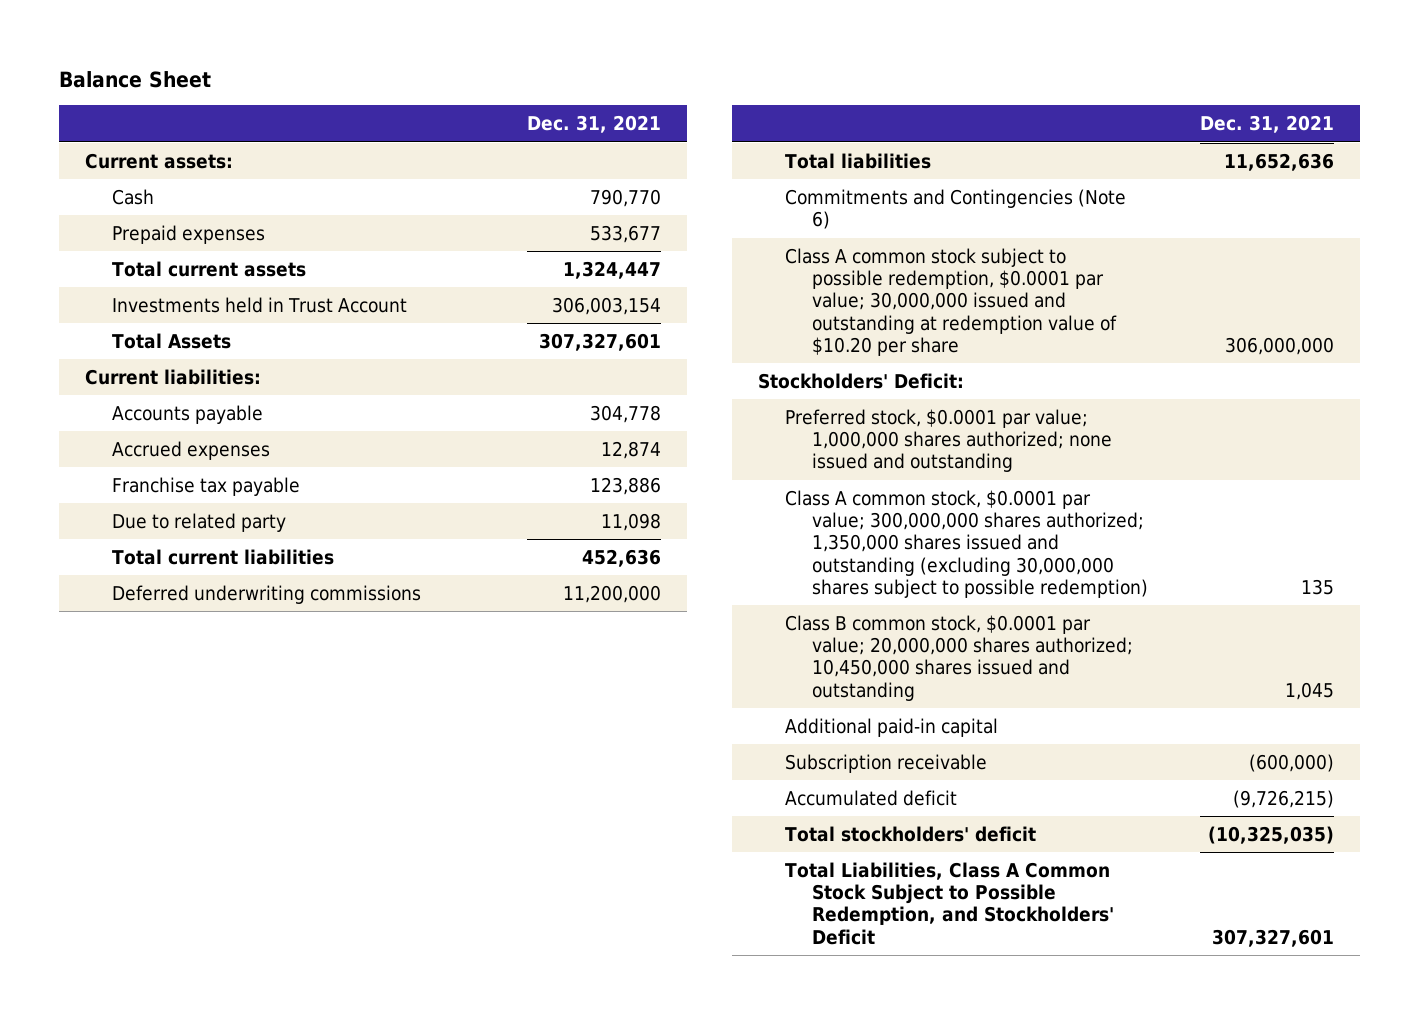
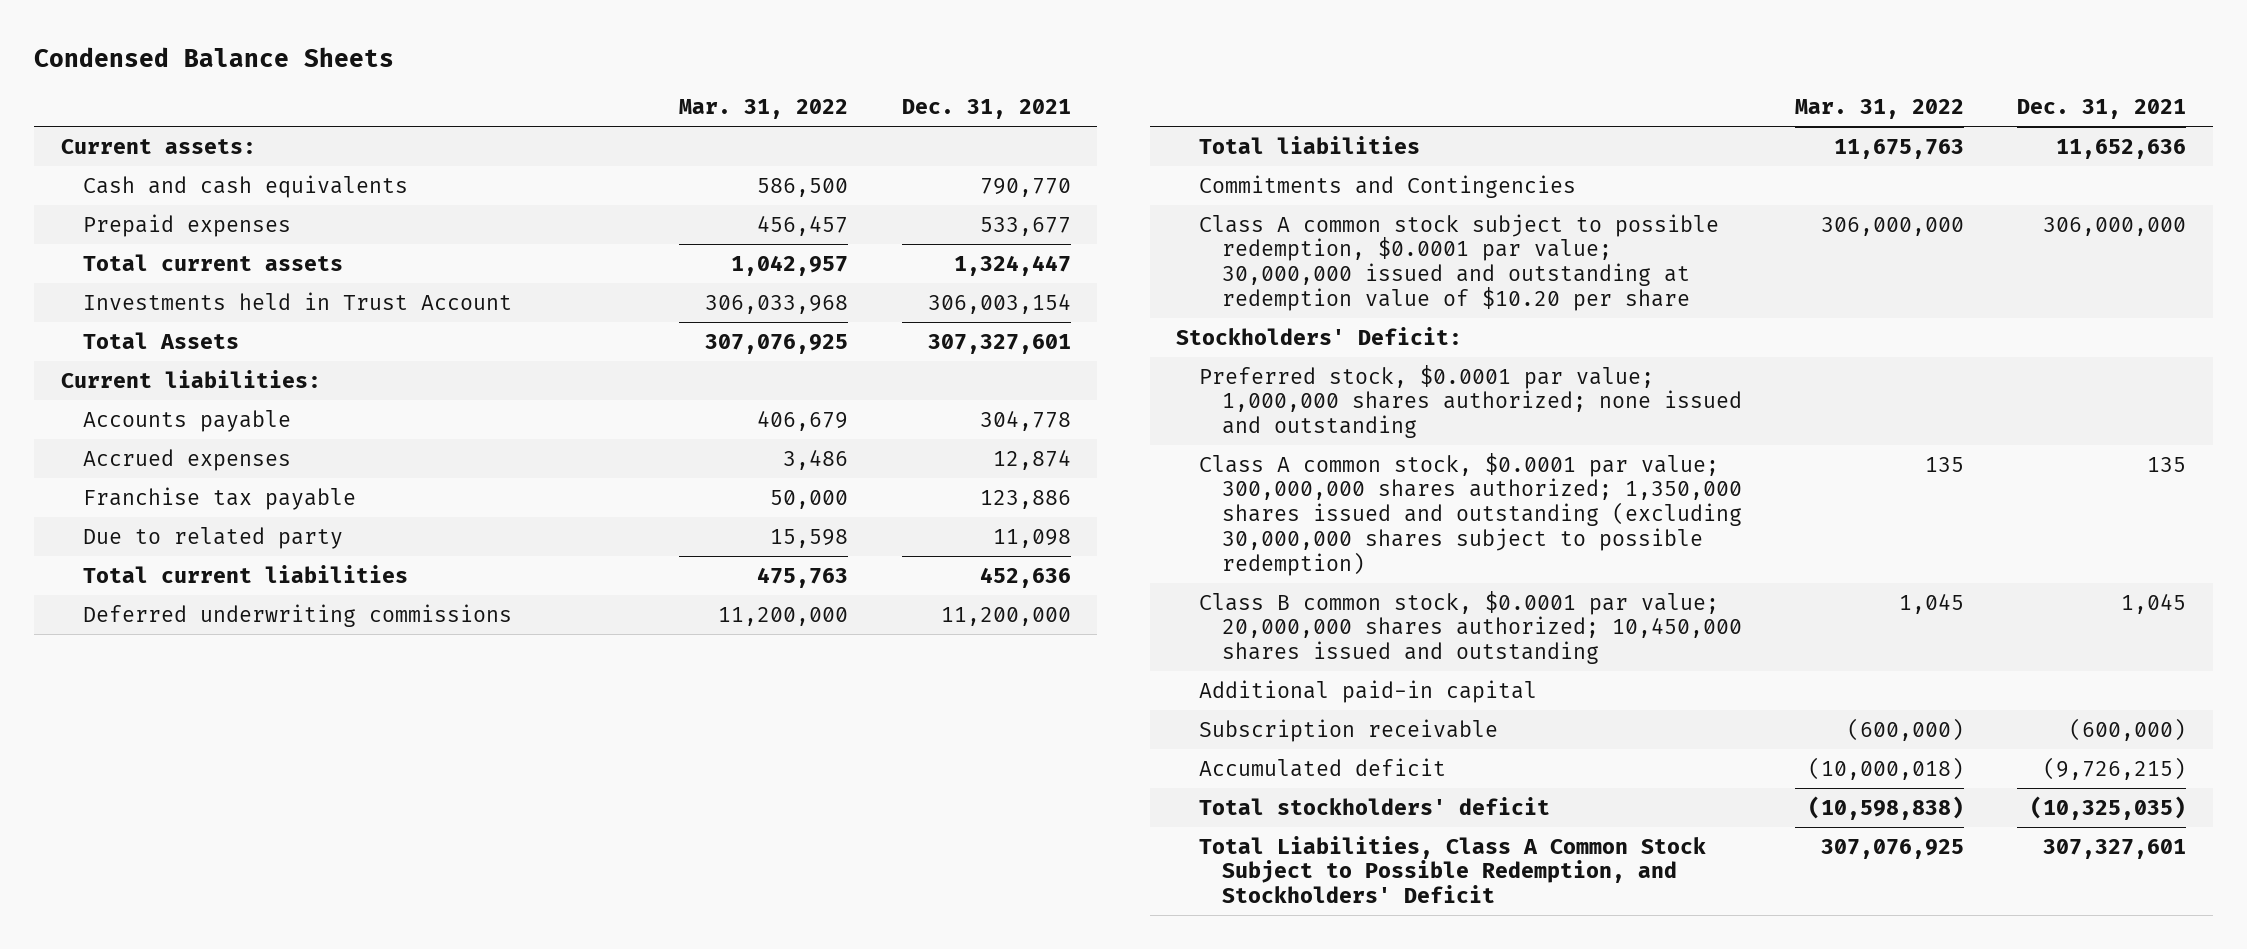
[58,71,211,89] Balance Sheet -> [34,46,395,67] Condensed Balance Sheets
none -> [679,99,849,120] Mar. 31, 2022
[111,188,154,205] Cash -> [83,174,409,198] Cash and cash equivalents
[785,188,1127,230] Commitments and Contingencies (Note 6) -> [1198,174,1576,198] Commitments and Contingencies

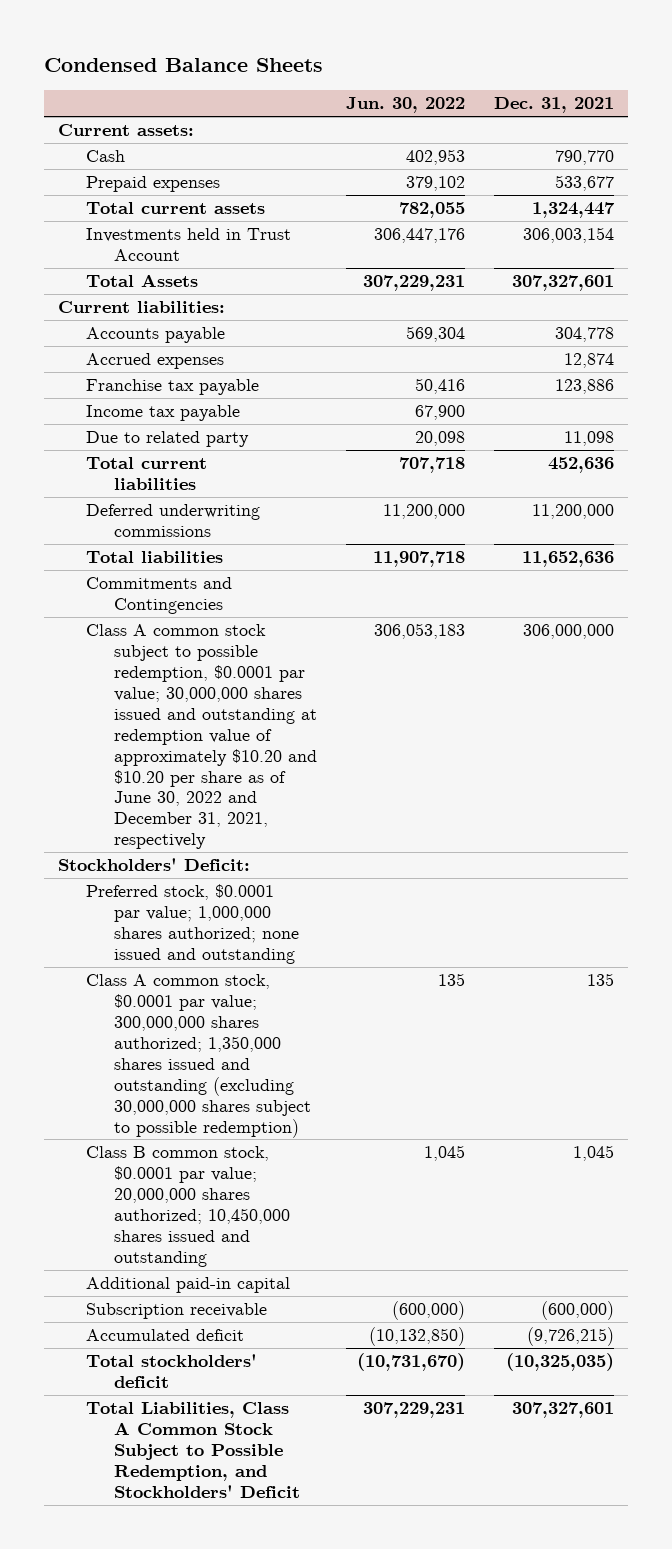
[679,99,849,120] Mar. 31, 2022 -> none
none -> [345,97,465,114] Jun. 30, 2022
[83,174,409,198] Cash and cash equivalents -> [86,150,126,163] Cash
none -> [86,405,241,422] Income tax payable
[1198,213,1719,311] Class A common stock subject to possible redemption, $0.0001 par value; 30,000,000 issued and outstanding at redemption value of $10.20 per share -> [86,624,317,850] Class A common stock subject to possible redemption, $0.0001 par value; 30,000,000 shares issued and outstanding at redemption value of approximately $10.20 and $10.20 per share as of June 30, 2022 and December 31, 2021, respectively

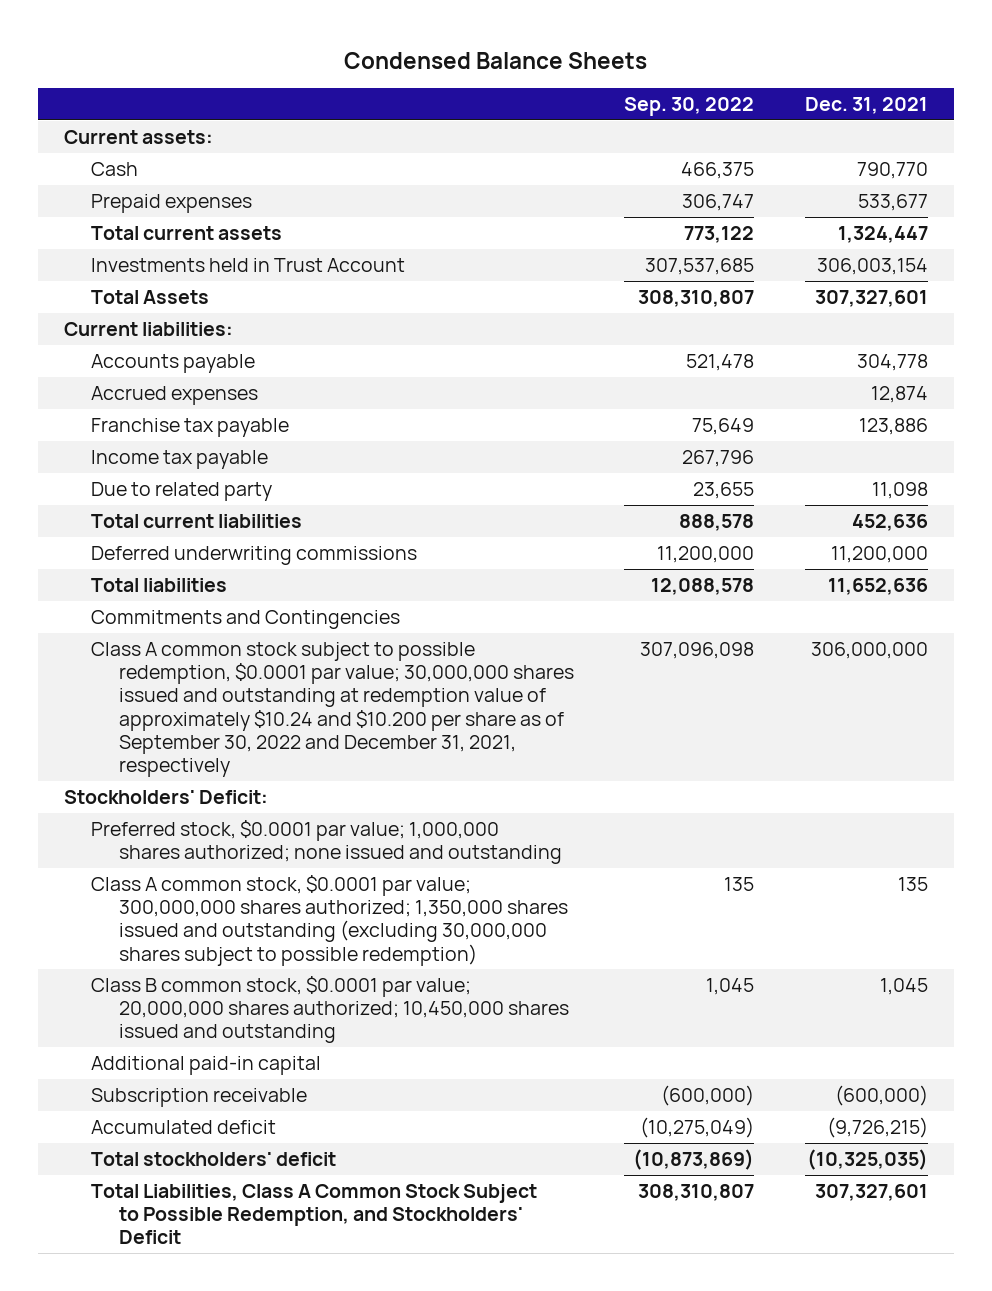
[345,97,465,114] Jun. 30, 2022 -> none
none -> [624,97,755,117] Sep. 30, 2022
[86,624,317,850] Class A common stock subject to possible redemption, $0.0001 par value; 30,000,000 shares issued and outstanding at redemption value of approximately $10.20 and $10.20 per share as of June 30, 2022 and December 31, 2021, respectively -> [91,641,574,778] Class A common stock subject to possible redemption, $0.0001 par value; 30,000,000 shares issued and outstanding at redemption value of approximately $10.24 and $10.200 per share as of September 30, 2022 and December 31, 2021, respectively

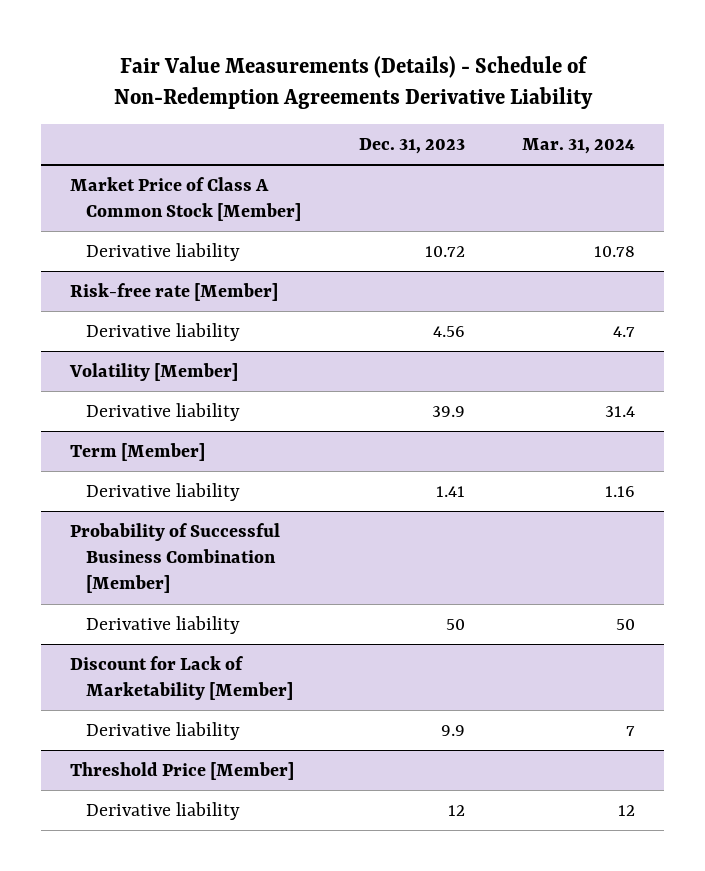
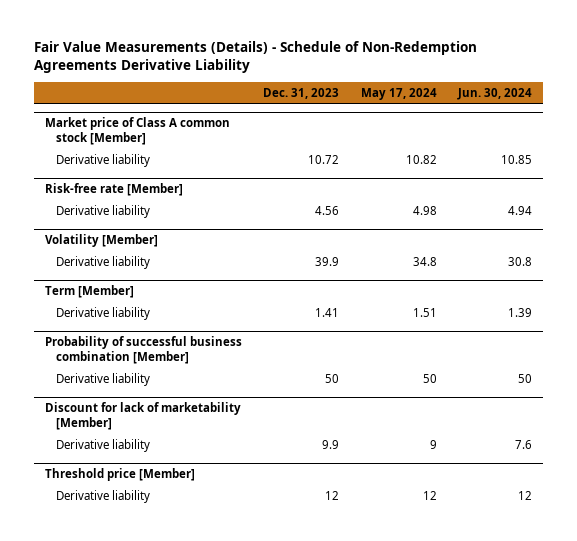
[522,138,636,155] Mar. 31, 2024 -> none
none -> [360,87,437,100] May 17, 2024
none -> [457,87,533,100] Jun. 30, 2024
[69,176,302,222] Market Price of Class A Common Stock [Member] -> [44,117,230,145] Market price of Class A common stock [Member]
[69,522,280,594] Probability of Successful Business Combination [Member] -> [44,336,242,364] Probability of successful business combination [Member]
[69,655,294,701] Discount for Lack of Marketability [Member] -> [44,402,241,430] Discount for lack of marketability [Member]
[69,761,294,780] Threshold Price [Member] -> [44,468,195,482] Threshold price [Member]

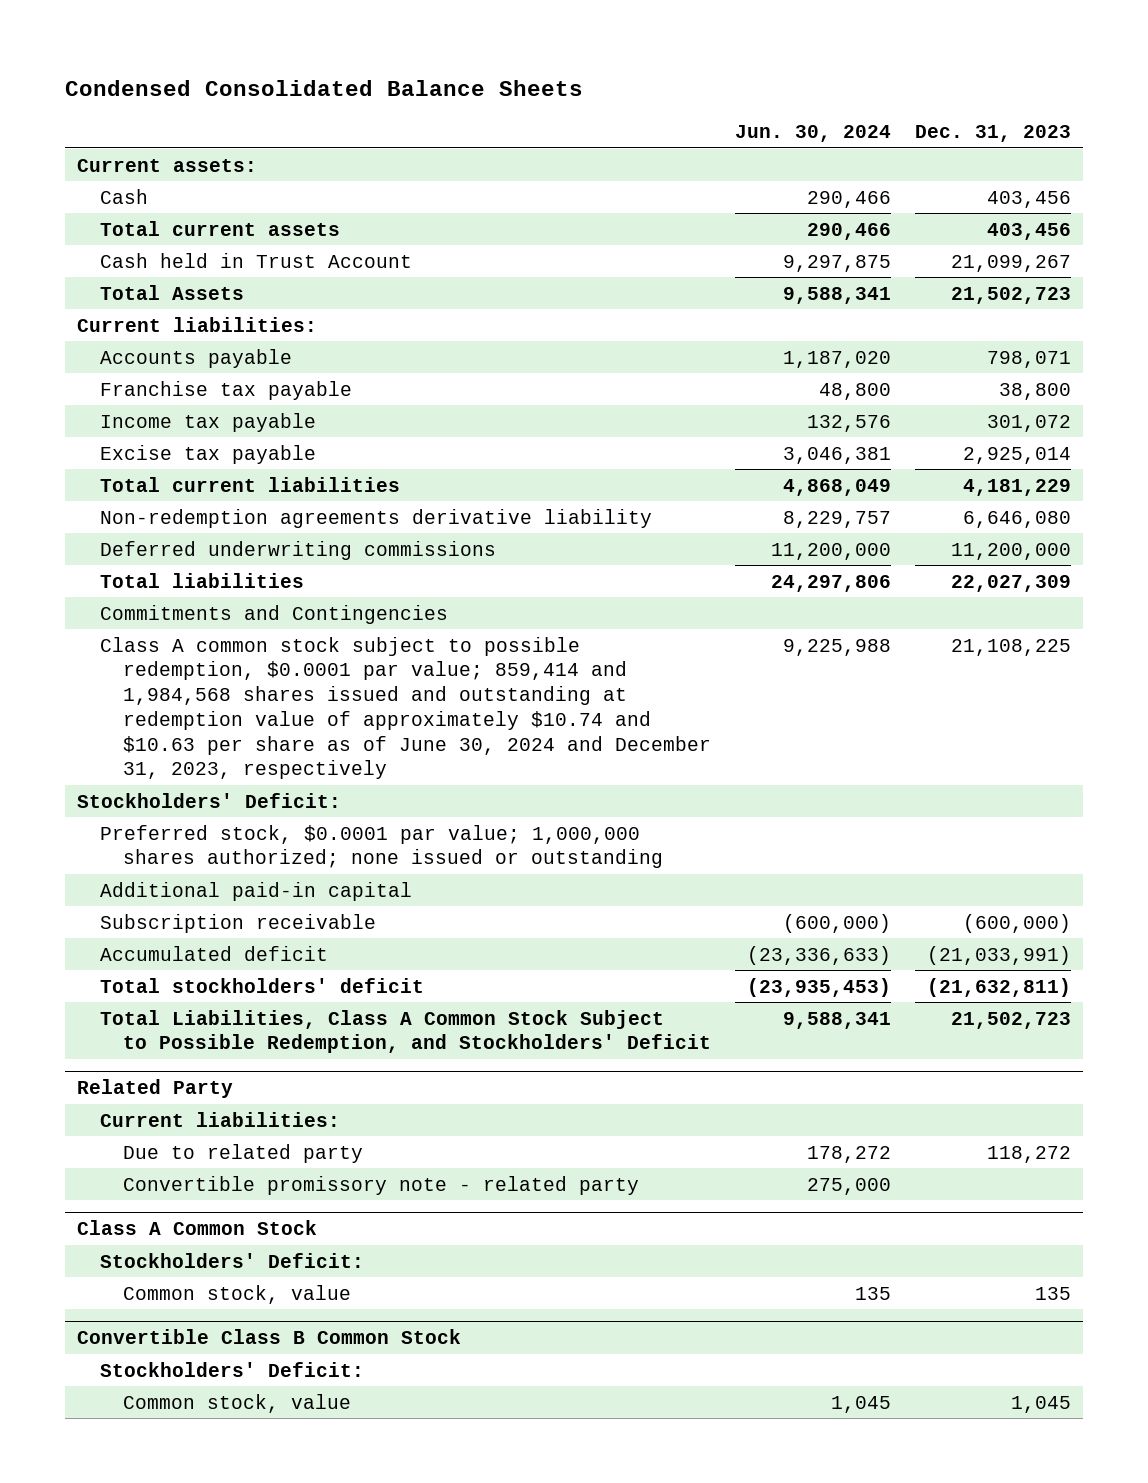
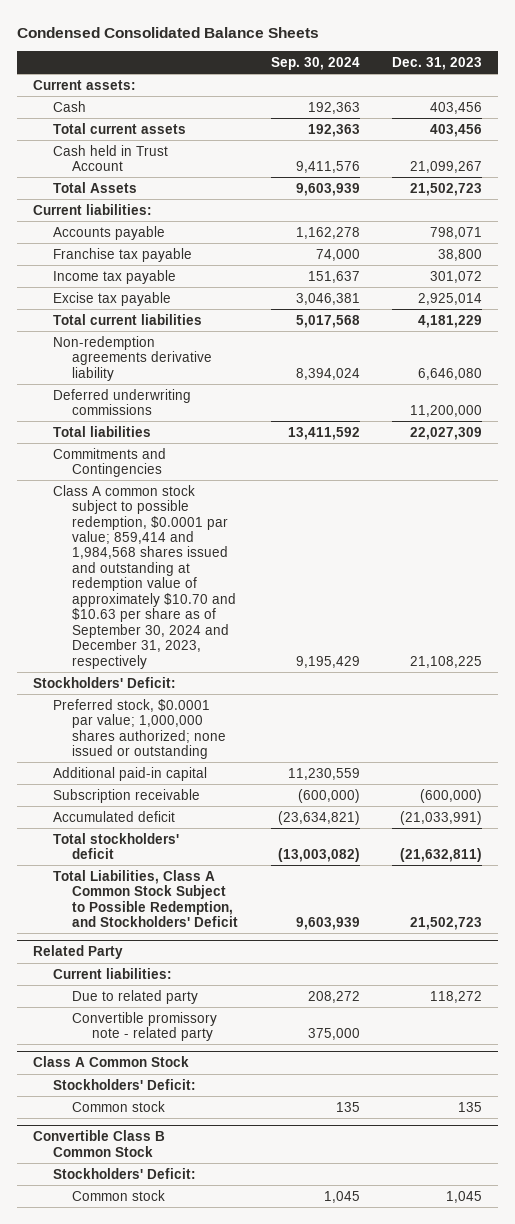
[734,124,891,142] Jun. 30, 2024 -> none
none -> [270,56,360,70] Sep. 30, 2024
[99,636,711,780] Class A common stock subject to possible redemption, $0.0001 par value; 859,414 and 1,984,568 shares issued and outstanding at redemption value of approximately $10.74 and $10.63 per share as of June 30, 2024 and December 31, 2023, respectively -> [52,484,237,669] Class A common stock subject to possible redemption, $0.0001 par value; 859,414 and 1,984,568 shares issued and outstanding at redemption value of approximately $10.70 and $10.63 per share as of September 30, 2024 and December 31, 2023, respectively
[122,1284,351,1304] Common stock, value -> [72,1100,166,1112] Common stock
[122,1393,351,1413] Common stock, value -> [72,1189,166,1201] Common stock

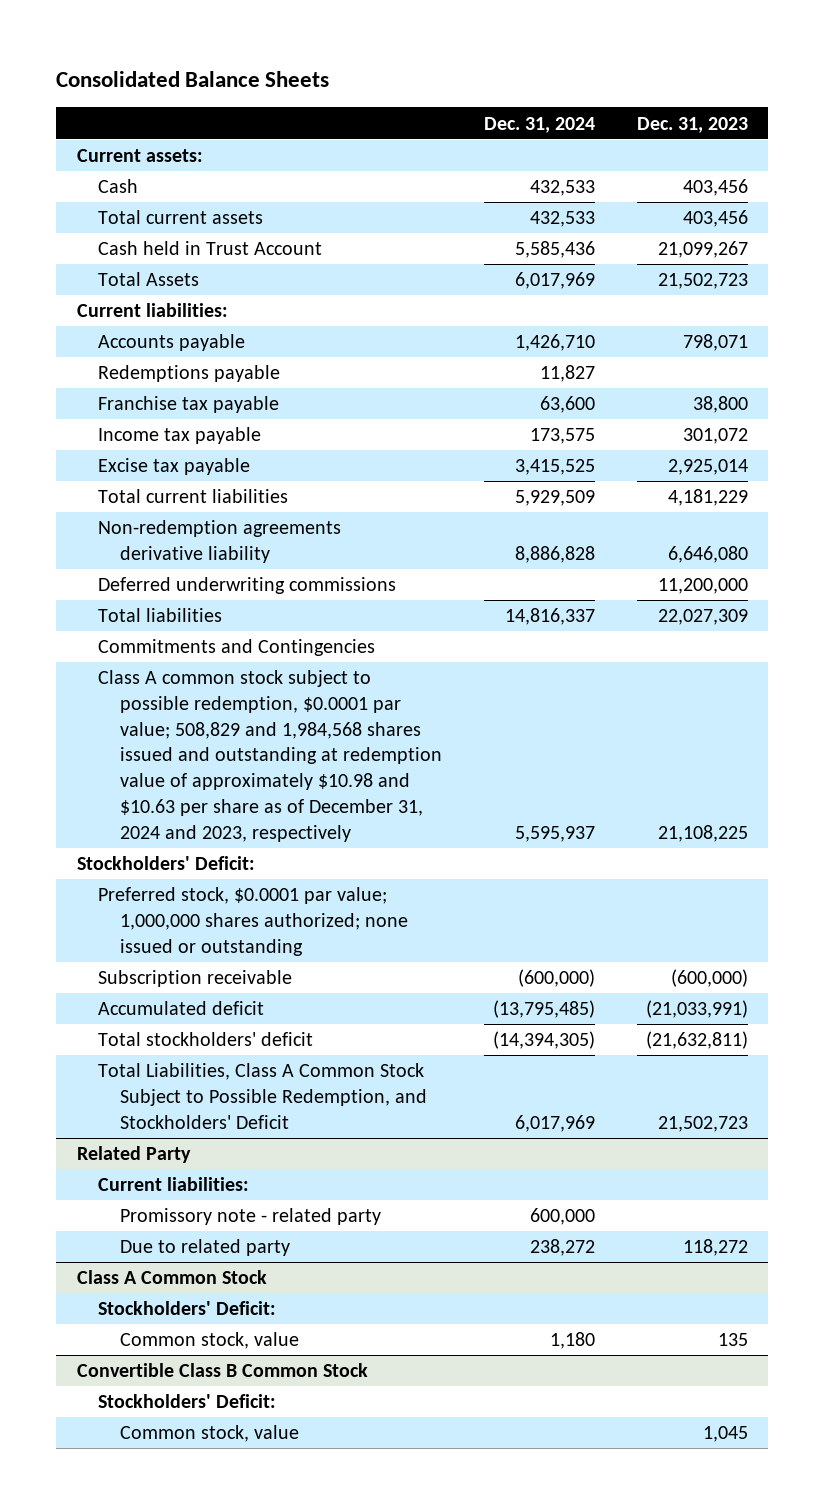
[16,26,319,38] Condensed Consolidated Balance Sheets -> [56,71,330,88] Consolidated Balance Sheets
[270,56,360,70] Sep. 30, 2024 -> none
none -> [483,116,595,133] Dec. 31, 2024
none -> [98,365,281,383] Redemptions payable
[52,484,237,669] Class A common stock subject to possible redemption, $0.0001 par value; 859,414 and 1,984,568 shares issued and outstanding at redemption value of approximately $10.70 and $10.63 per share as of September 30, 2024 and December 31, 2023, respectively -> [98,670,443,842] Class A common stock subject to possible redemption, $0.0001 par value; 508,829 and 1,984,568 shares issued and outstanding at redemption value of approximately $10.98 and $10.63 per share as of December 31, 2024 and 2023, respectively
[52,766,207,781] Additional paid-in capital -> none
none -> [120,1208,382,1226] Promissory note - related party
[72,1011,218,1042] Convertible promissory note - related party -> none
[72,1100,166,1112] Common stock -> [120,1332,300,1350] Common stock, value
[72,1189,166,1201] Common stock -> [120,1425,300,1443] Common stock, value

